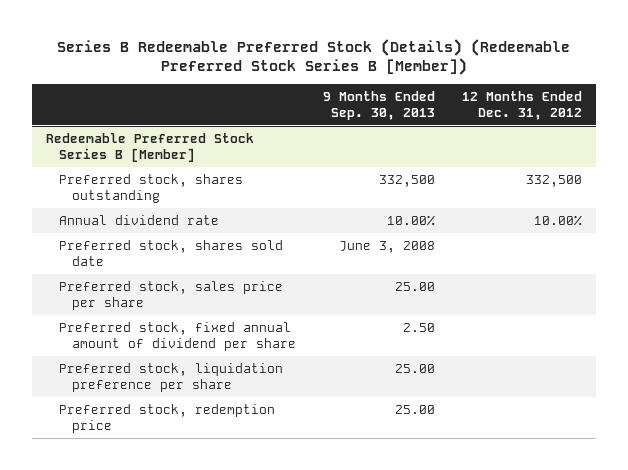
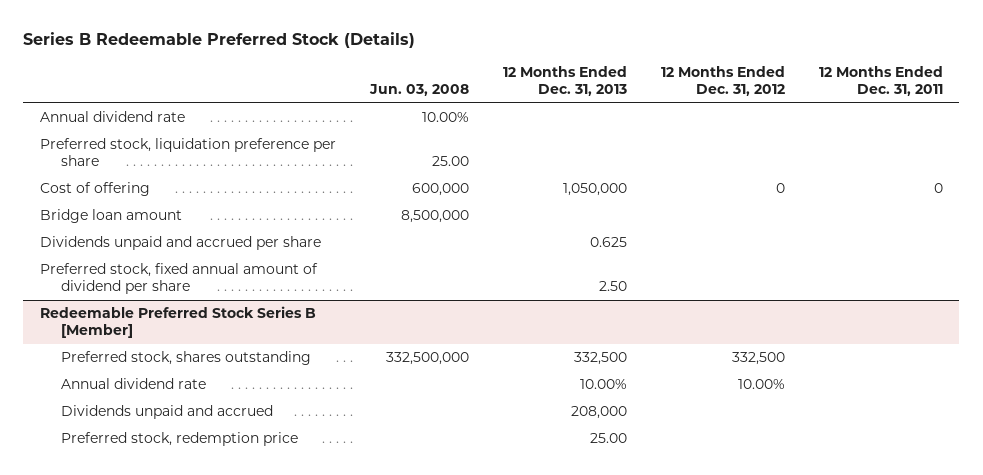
[57,38,571,76] Series B Redeemable Preferred Stock (Details) (Redeemable Preferred Stock Series B [Member]) -> [23,32,416,49] Series B Redeemable Preferred Stock (Details)
[322,90,435,120] 9 Months Ended Sep. 30, 2013 -> none
none -> [369,84,470,97] Jun. 03, 2008
none -> [502,66,627,97] 12 Months Ended Dec. 31, 2013
none -> [818,66,943,97] 12 Months Ended Dec. 31, 2011
none -> [40,111,186,123] Annual dividend rate
none -> [40,138,337,167] Preferred stock, liquidation preference per share
none -> [40,182,151,197] Cost of offering
none -> [40,209,183,224] Bridge loan amount
none -> [40,236,322,251] Dividends unpaid and accrued per share
none -> [40,263,319,295] Preferred stock, fixed annual amount of dividend per share
[58,239,283,266] Preferred stock, shares sold date -> none
[58,280,283,310] Preferred stock, sales price per share -> none
[58,321,296,351] Preferred stock, fixed annual amount of dividend per share -> none
[58,362,283,392] Preferred stock, liquidation preference per share -> none
none -> [60,405,273,420] Dividends unpaid and accrued

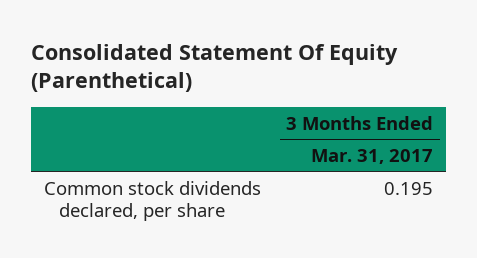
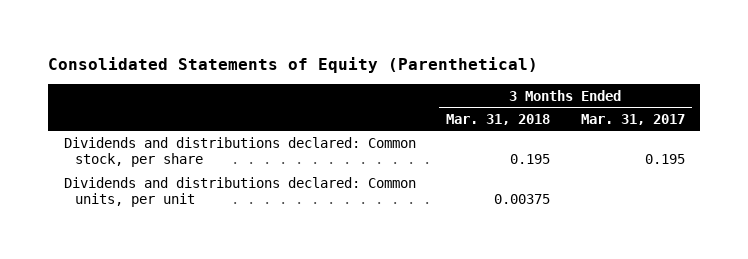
[30,43,398,93] Consolidated Statement Of Equity (Parenthetical) -> [48,57,539,74] Consolidated Statements of Equity (Parenthetical)
none -> [446,113,551,125] Mar. 31, 2018
[43,180,261,222] Common stock dividends declared, per share -> [63,136,416,168] Dividends and distributions declared: Common stock, per share
none -> [63,176,416,208] Dividends and distributions declared: Common units, per unit

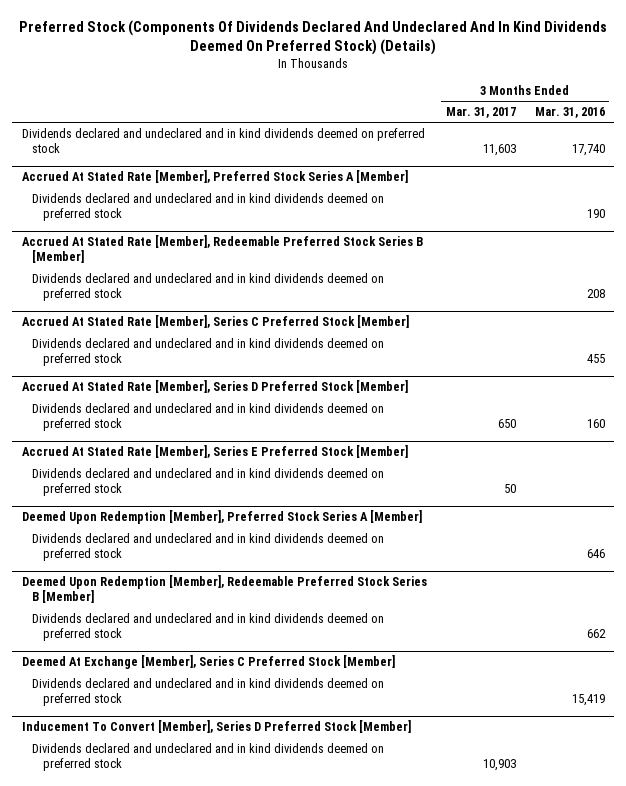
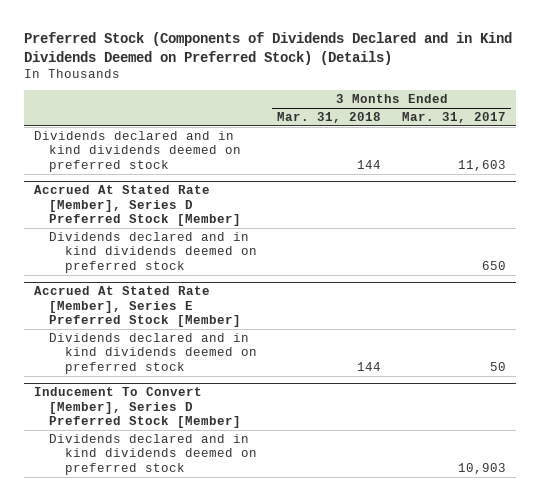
[19,19,608,55] Preferred Stock (Components Of Dividends Declared And Undeclared And In Kind Dividends Deemed On Preferred Stock) (Details) -> [23,31,512,65] Preferred Stock (Components of Dividends Declared and in Kind Dividends Deemed on Preferred Stock) (Details)
[534,107,605,119] Mar. 31, 2016 -> none
none -> [277,111,382,123] Mar. 31, 2018
[21,170,408,184] Accrued At Stated Rate [Member], Preferred Stock Series A [Member] -> none
[32,192,385,221] Dividends declared and undeclared and in kind dividends deemed on preferred stock -> none
[21,235,423,264] Accrued At Stated Rate [Member], Redeemable Preferred Stock Series B [Member] -> none
[32,272,385,301] Dividends declared and undeclared and in kind dividends deemed on preferred stock -> none
[21,315,409,329] Accrued At Stated Rate [Member], Series C Preferred Stock [Member] -> none
[32,337,385,366] Dividends declared and undeclared and in kind dividends deemed on preferred stock -> none
[21,127,425,153] Dividends declared and undeclared and in kind dividends deemed on preferred stock -> [33,130,242,173] Dividends declared and in kind dividends deemed on preferred stock
[32,402,385,431] Dividends declared and undeclared and in kind dividends deemed on preferred stock -> [49,231,257,274] Dividends declared and in kind dividends deemed on preferred stock
[21,510,422,525] Deemed Upon Redemption [Member], Preferred Stock Series A [Member] -> none
[32,532,385,561] Dividends declared and undeclared and in kind dividends deemed on preferred stock -> none
[21,575,427,604] Deemed Upon Redemption [Member], Redeemable Preferred Stock Series B [Member] -> none
[32,612,385,641] Dividends declared and undeclared and in kind dividends deemed on preferred stock -> none
[21,655,395,670] Deemed At Exchange [Member], Series C Preferred Stock [Member] -> none
[32,677,385,706] Dividends declared and undeclared and in kind dividends deemed on preferred stock -> none
[32,467,385,496] Dividends declared and undeclared and in kind dividends deemed on preferred stock -> [49,332,257,375] Dividends declared and in kind dividends deemed on preferred stock
[32,742,385,771] Dividends declared and undeclared and in kind dividends deemed on preferred stock -> [49,433,257,476] Dividends declared and in kind dividends deemed on preferred stock

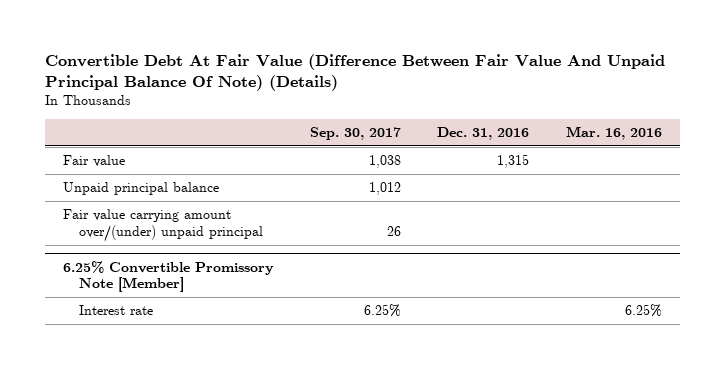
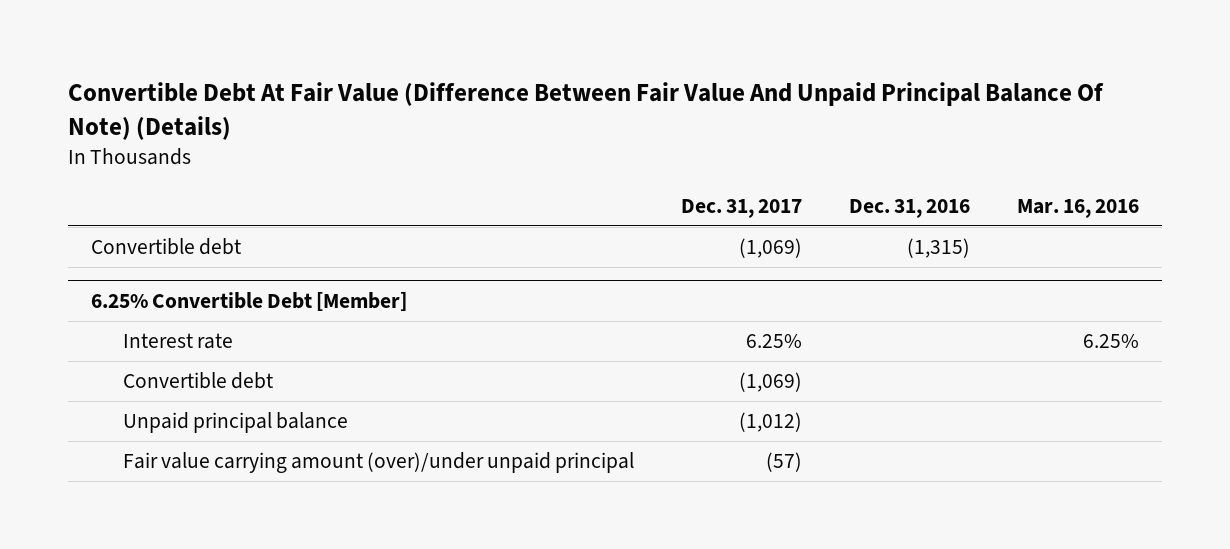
[309,126,401,140] Sep. 30, 2017 -> none
none -> [681,199,803,219] Dec. 31, 2017
[63,155,126,168] Fair value -> none
[63,182,220,196] Unpaid principal balance -> none
[63,209,264,242] Fair value carrying amount over/(under) unpaid principal -> none
none -> [91,238,242,256] Convertible debt
[63,260,275,293] 6.25% Convertible Promissory Note [Member] -> [91,291,408,311] 6.25% Convertible Debt [Member]
none -> [123,372,274,390] Convertible debt
none -> [123,412,349,434] Unpaid principal balance
none -> [123,452,635,474] Fair value carrying amount (over)/under unpaid principal

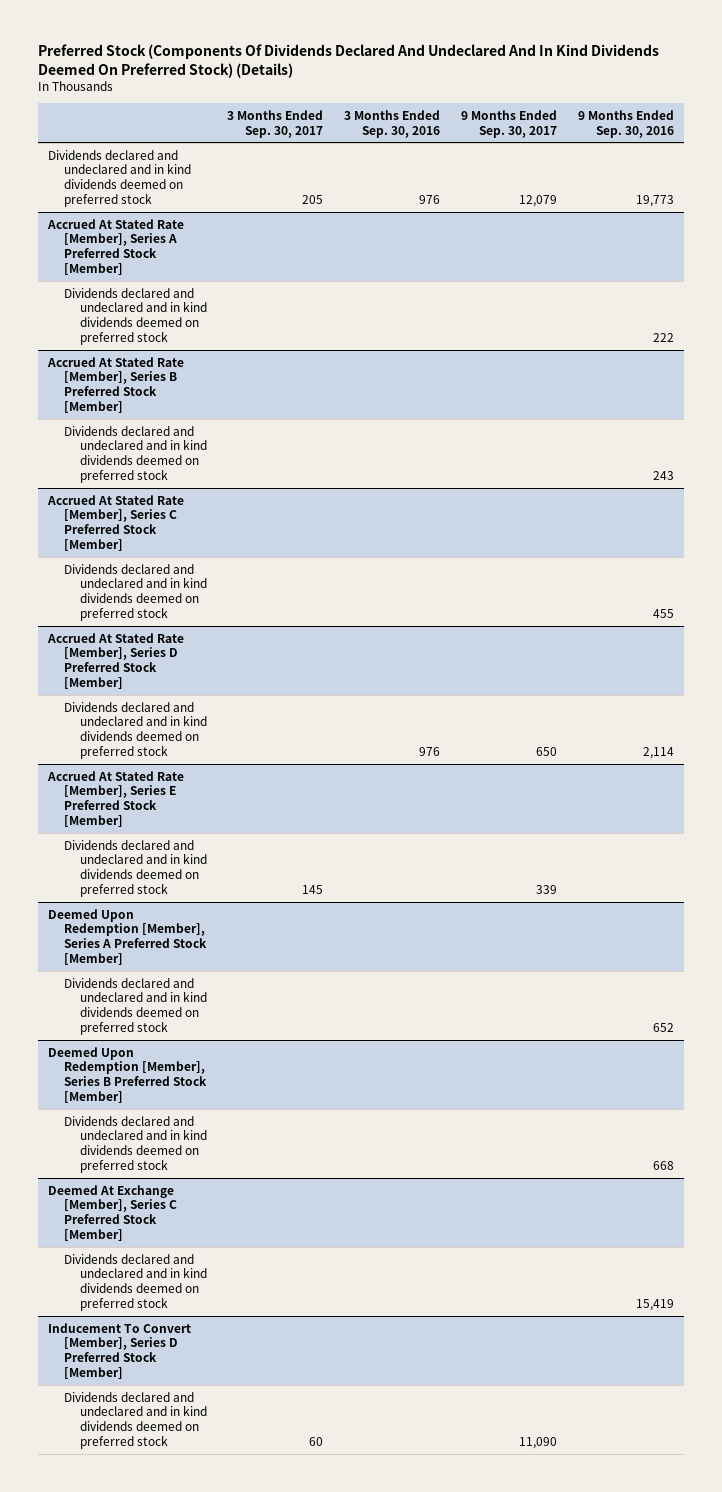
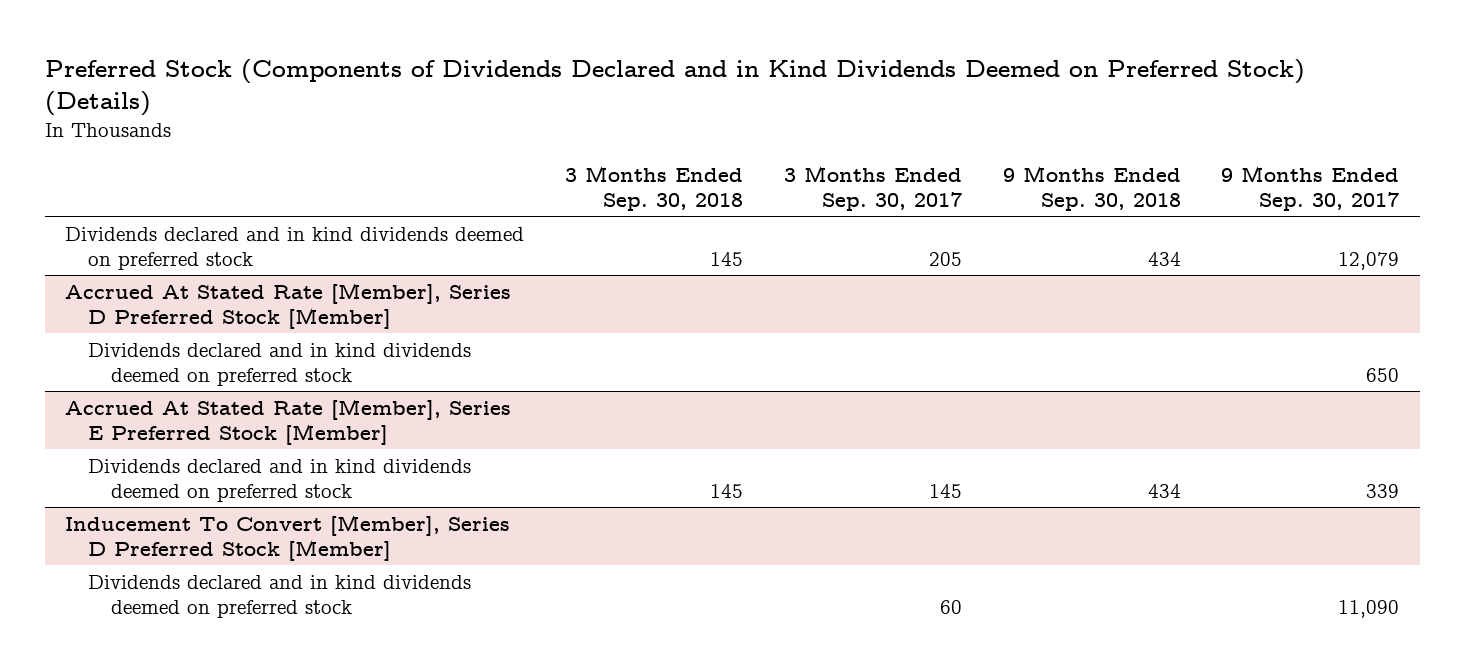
[37,44,659,78] Preferred Stock (Components Of Dividends Declared And Undeclared And In Kind Dividends Deemed On Preferred Stock) (Details) -> [44,59,1305,117] Preferred Stock (Components of Dividends Declared and in Kind Dividends Deemed on Preferred Stock) (Details)
[344,109,441,138] 3 Months Ended Sep. 30, 2016 -> none
[577,109,674,138] 9 Months Ended Sep. 30, 2016 -> none
none -> [565,166,744,211] 3 Months Ended Sep. 30, 2018
none -> [1002,166,1181,211] 9 Months Ended Sep. 30, 2018
[47,218,185,276] Accrued At Stated Rate [Member], Series A Preferred Stock [Member] -> none
[63,287,207,346] Dividends declared and undeclared and in kind dividends deemed on preferred stock -> none
[47,356,185,414] Accrued At Stated Rate [Member], Series B Preferred Stock [Member] -> none
[63,425,207,484] Dividends declared and undeclared and in kind dividends deemed on preferred stock -> none
[47,494,185,552] Accrued At Stated Rate [Member], Series C Preferred Stock [Member] -> none
[63,563,207,622] Dividends declared and undeclared and in kind dividends deemed on preferred stock -> none
[48,149,191,208] Dividends declared and undeclared and in kind dividends deemed on preferred stock -> [65,227,525,270] Dividends declared and in kind dividends deemed on preferred stock
[63,701,207,760] Dividends declared and undeclared and in kind dividends deemed on preferred stock -> [88,343,472,386] Dividends declared and in kind dividends deemed on preferred stock
[48,908,207,966] Deemed Upon Redemption [Member], Series A Preferred Stock [Member] -> none
[63,977,207,1036] Dividends declared and undeclared and in kind dividends deemed on preferred stock -> none
[48,1046,207,1104] Deemed Upon Redemption [Member], Series B Preferred Stock [Member] -> none
[63,1115,207,1174] Dividends declared and undeclared and in kind dividends deemed on preferred stock -> none
[48,1184,177,1242] Deemed At Exchange [Member], Series C Preferred Stock [Member] -> none
[63,1253,207,1312] Dividends declared and undeclared and in kind dividends deemed on preferred stock -> none
[63,839,207,898] Dividends declared and undeclared and in kind dividends deemed on preferred stock -> [88,459,472,502] Dividends declared and in kind dividends deemed on preferred stock
[63,1391,207,1450] Dividends declared and undeclared and in kind dividends deemed on preferred stock -> [88,575,472,618] Dividends declared and in kind dividends deemed on preferred stock

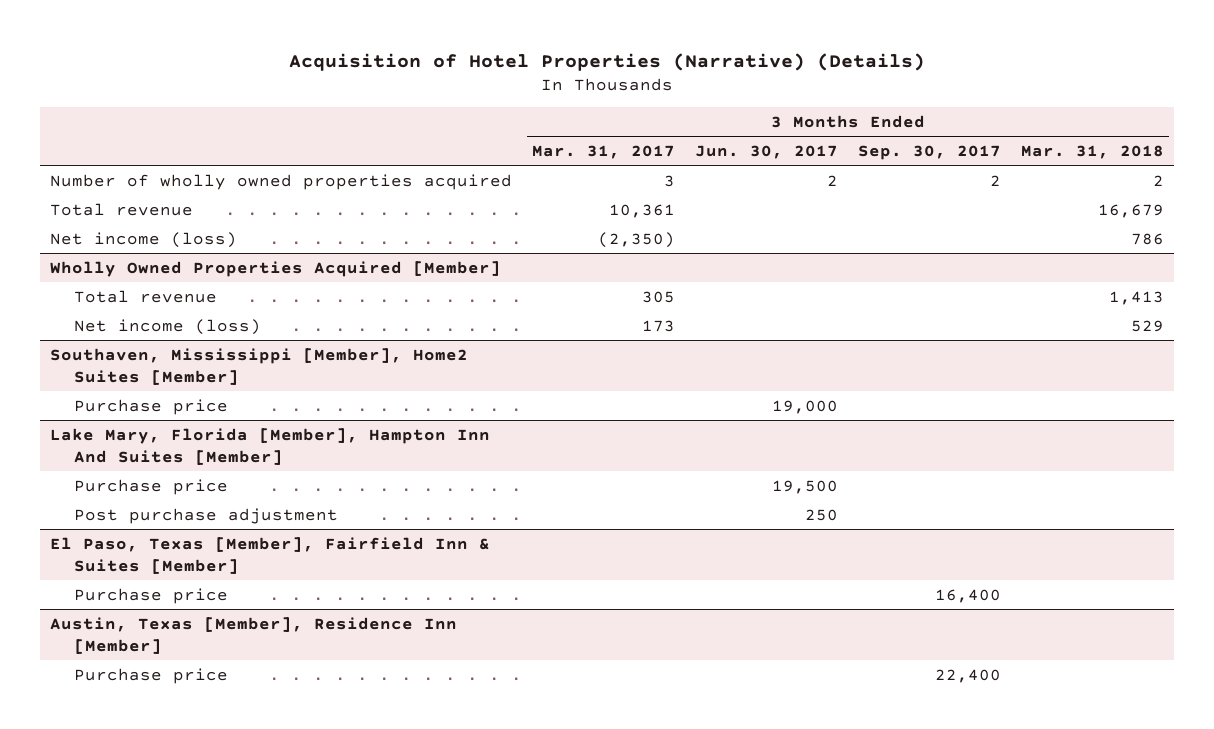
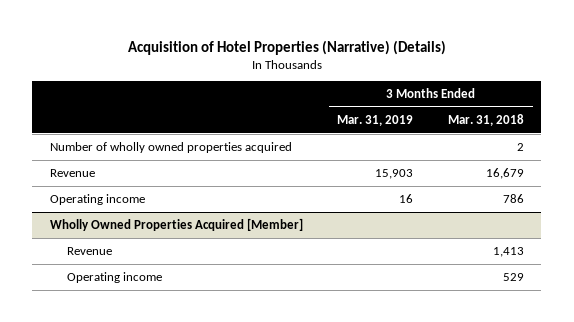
[531,144,675,159] Mar. 31, 2017 -> none
[695,144,839,159] Jun. 30, 2017 -> none
[858,144,1002,160] Sep. 30, 2017 -> none
none -> [337,114,414,126] Mar. 31, 2019
[49,202,193,216] Total revenue -> [49,168,95,177] Revenue
[49,231,237,248] Net income (loss) -> [49,193,145,205] Operating income
[49,347,468,385] Southaven, Mississippi [Member], Home2 Suites [Member] -> none
[74,398,229,415] Purchase price -> none
[49,427,490,465] Lake Mary, Florida [Member], Hampton Inn And Suites [Member] -> none
[74,478,229,495] Purchase price -> none
[74,507,339,524] Post purchase adjustment -> none
[49,536,490,574] El Paso, Texas [Member], Fairfield Inn & Suites [Member] -> none
[74,587,229,604] Purchase price -> none
[49,616,457,654] Austin, Texas [Member], Residence Inn [Member] -> none
[74,667,229,684] Purchase price -> none
[74,289,218,303] Total revenue -> [67,246,113,255] Revenue
[74,318,262,335] Net income (loss) -> [67,271,163,283] Operating income

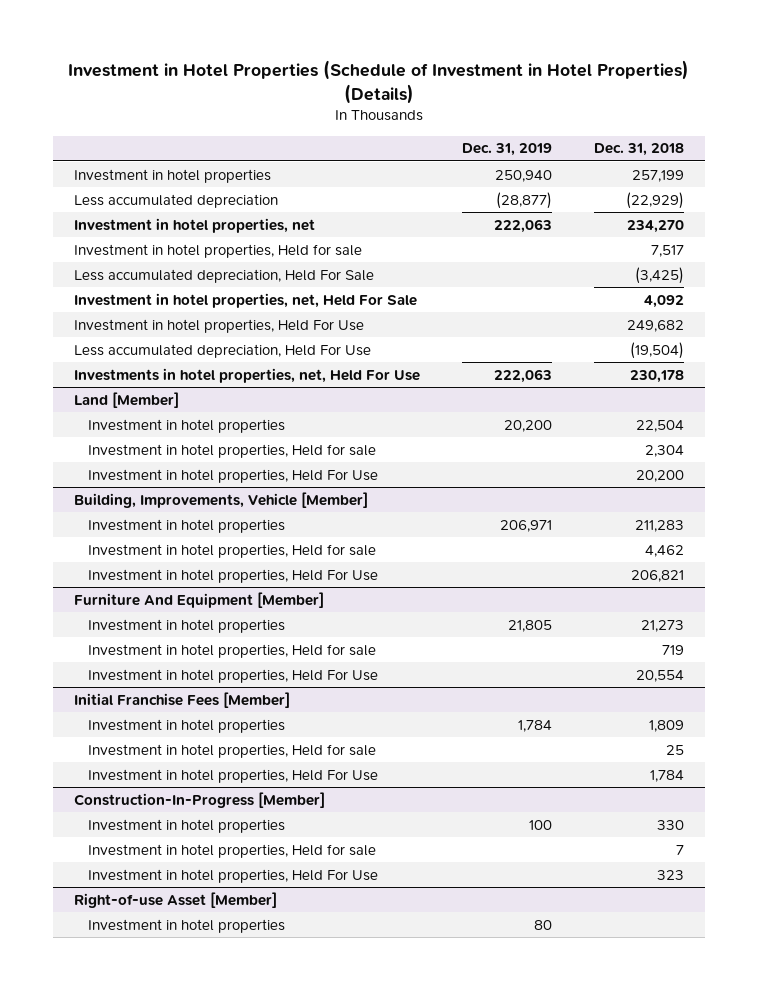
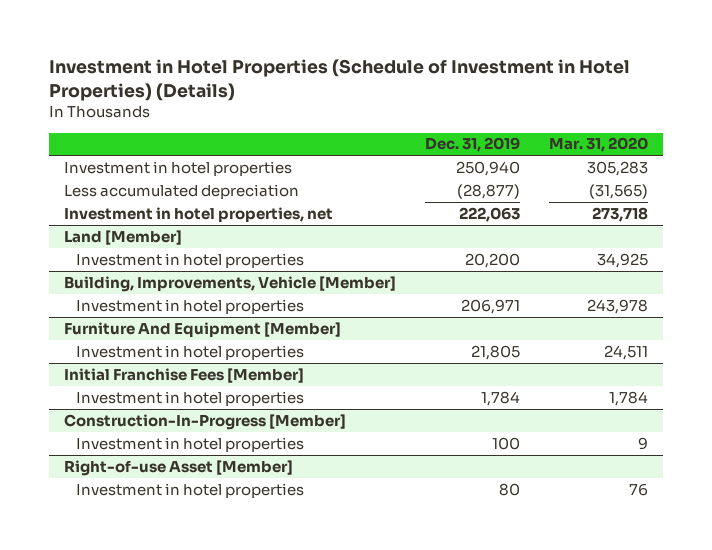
[593,143,684,157] Dec. 31, 2018 -> none
none -> [548,137,648,153] Mar. 31, 2020
[73,243,362,258] Investment in hotel properties, Held for sale -> none
[73,268,374,283] Less accumulated depreciation, Held For Sale -> none
[73,292,417,308] Investment in hotel properties, net, Held For Sale -> none
[73,318,364,333] Investment in hotel properties, Held For Use -> none
[73,343,371,358] Less accumulated depreciation, Held For Use -> none
[73,367,420,383] Investments in hotel properties, net, Held For Use -> none
[87,443,376,458] Investment in hotel properties, Held for sale -> none
[87,468,378,483] Investment in hotel properties, Held For Use -> none
[87,543,376,558] Investment in hotel properties, Held for sale -> none
[87,568,378,583] Investment in hotel properties, Held For Use -> none
[87,643,376,658] Investment in hotel properties, Held for sale -> none
[87,668,378,683] Investment in hotel properties, Held For Use -> none
[87,743,376,758] Investment in hotel properties, Held for sale -> none
[87,768,378,783] Investment in hotel properties, Held For Use -> none
[87,843,376,858] Investment in hotel properties, Held for sale -> none
[87,868,378,883] Investment in hotel properties, Held For Use -> none

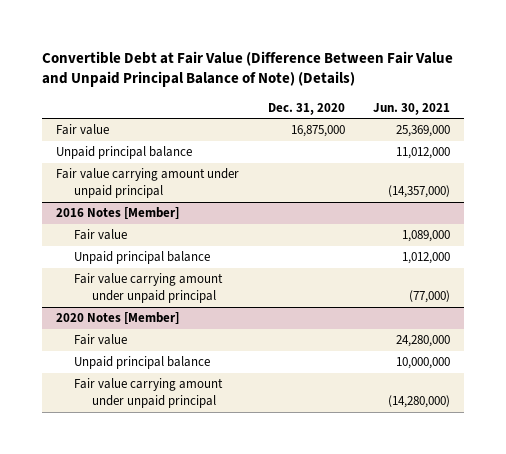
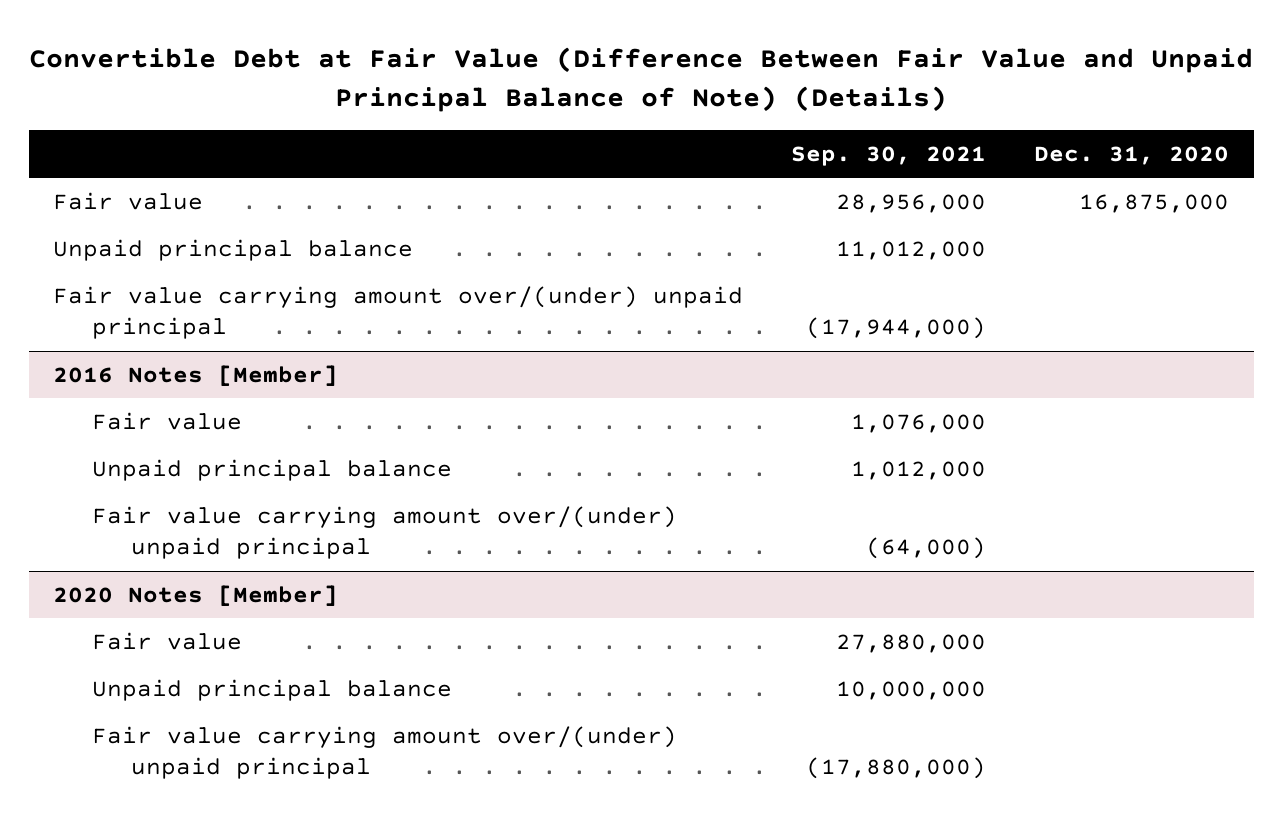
[372,102,450,115] Jun. 30, 2021 -> none
none -> [791,145,987,166] Sep. 30, 2021
[56,168,240,199] Fair value carrying amount under unpaid principal -> [53,285,744,340] Fair value carrying amount over/(under) unpaid principal
[74,273,224,304] Fair value carrying amount under unpaid principal -> [92,505,678,560] Fair value carrying amount over/(under) unpaid principal
[74,378,224,409] Fair value carrying amount under unpaid principal -> [92,725,678,780] Fair value carrying amount over/(under) unpaid principal

